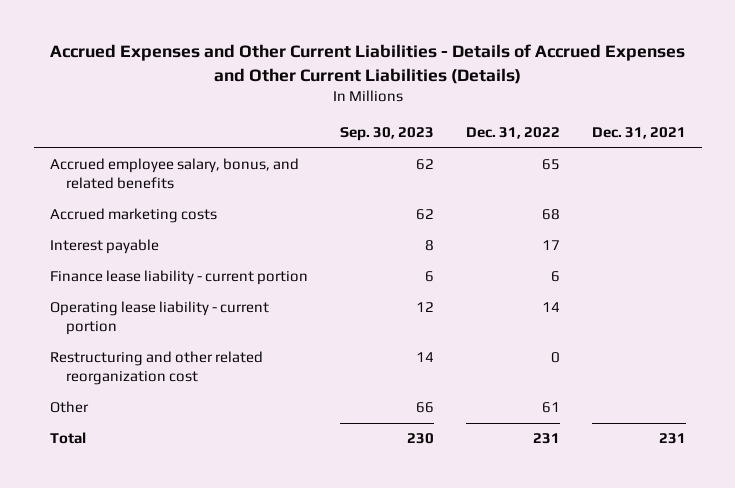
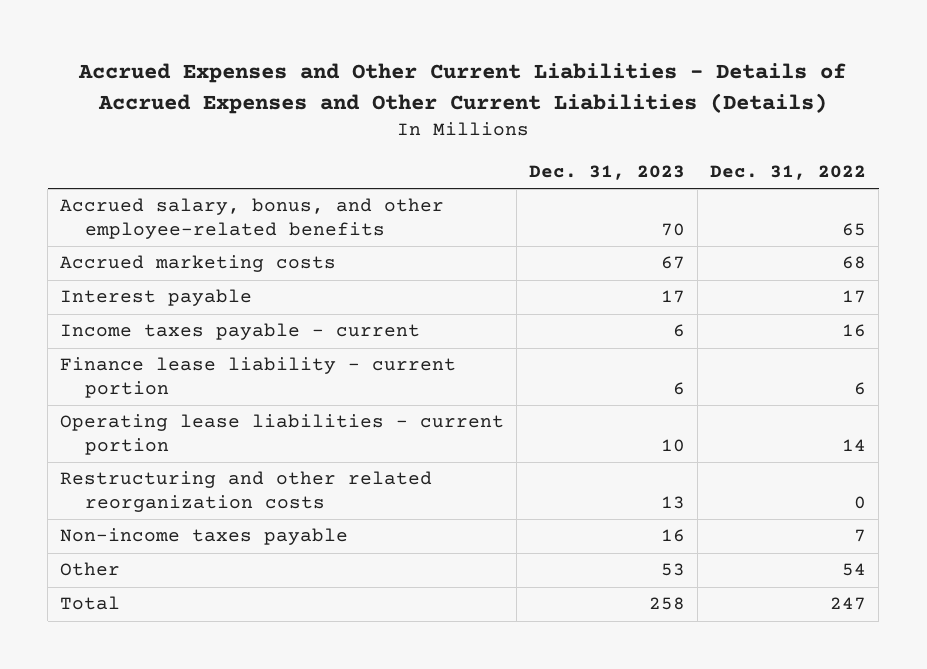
[339,127,434,142] Sep. 30, 2023 -> none
[591,127,686,140] Dec. 31, 2021 -> none
none -> [529,165,686,181] Dec. 31, 2023
[49,158,299,190] Accrued employee salary, bonus, and related benefits -> [60,198,445,239] Accrued salary, bonus, and other employee-related benefits
none -> [60,323,421,341] Income taxes payable - current
[49,301,269,336] Operating lease liability - current portion -> [60,414,505,455] Operating lease liabilities - current portion
[49,351,263,386] Restructuring and other related reorganization cost -> [60,471,433,512] Restructuring and other related reorganization costs
none -> [60,528,349,546] Non-income taxes payable
[541,402,560,414] 61 -> [842,563,867,577] 54
[532,433,560,445] 231 -> [830,597,867,611] 247

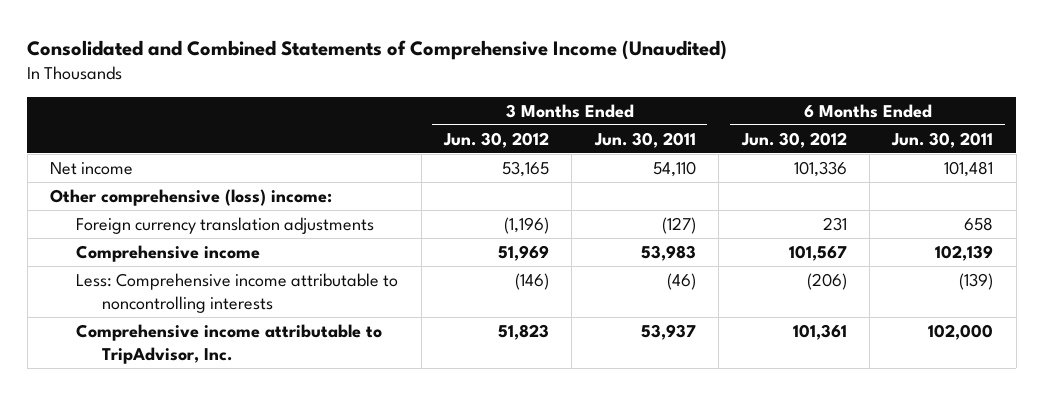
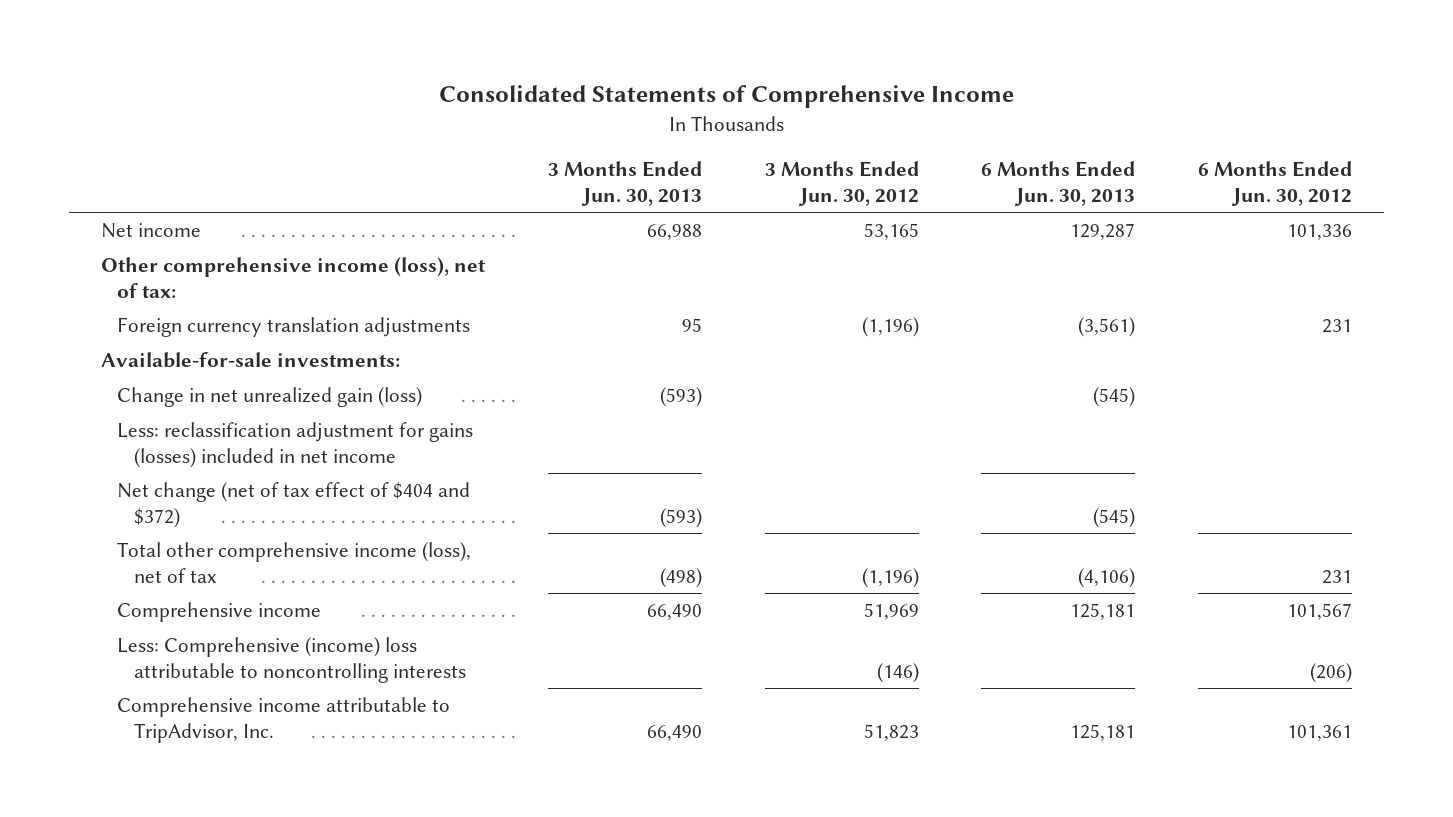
[27,39,728,60] Consolidated and Combined Statements of Comprehensive Income (Unaudited) -> [438,85,1014,109] Consolidated Statements of Comprehensive Income
[593,131,696,148] Jun. 30, 2011 -> none
[891,131,994,148] Jun. 30, 2011 -> none
none -> [547,161,702,206] 3 Months Ended Jun. 30, 2013
none -> [981,161,1136,206] 6 Months Ended Jun. 30, 2013
[50,188,333,206] Other comprehensive (loss) income: -> [100,257,486,298] Other comprehensive income (loss), net of tax:
none -> [100,352,400,369] Available-for-sale investments:
none -> [117,387,423,408] Change in net unrealized gain (loss)
none -> [117,422,474,468] Less: reclassification adjustment for gains (losses) included in net income
none -> [117,482,471,528] Net change (net of tax effect of $404 and $372)
none -> [117,542,472,583] Total other comprehensive income (loss), net of tax
[76,272,399,313] Less: Comprehensive income attributable to noncontrolling interests -> [117,637,466,683] Less: Comprehensive (income) loss attributable to noncontrolling interests

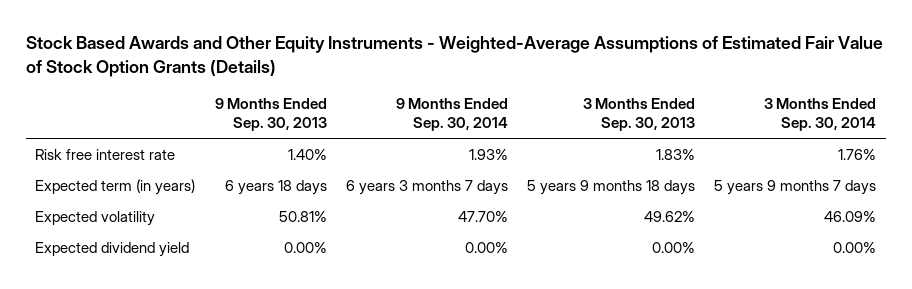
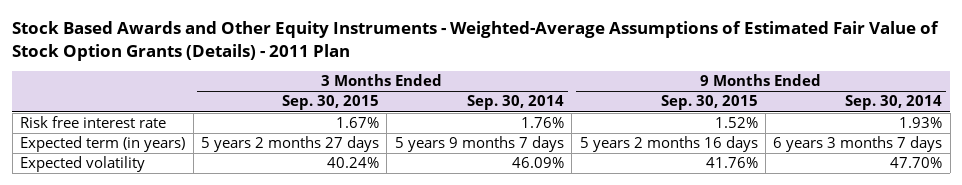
[25,36,883,77] Stock Based Awards and Other Equity Instruments - Weighted-Average Assumptions of Estimated Fair Value of Stock Option Grants (Details) -> [12,21,940,61] Stock Based Awards and Other Equity Instruments - Weighted-Average Assumptions of Estimated Fair Value of Stock Option Grants (Details) - 2011 Plan
[214,97,327,132] 9 Months Ended Sep. 30, 2013 -> none
[583,97,696,132] 3 Months Ended Sep. 30, 2013 -> none
none -> [281,95,379,111] Sep. 30, 2015
none -> [660,95,758,111] Sep. 30, 2015
[35,242,190,258] Expected dividend yield -> none

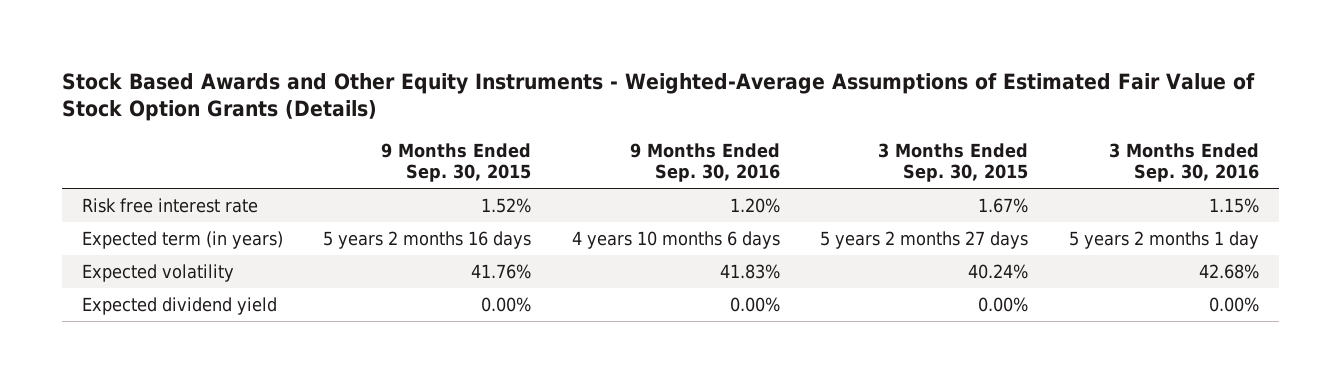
[12,21,940,61] Stock Based Awards and Other Equity Instruments - Weighted-Average Assumptions of Estimated Fair Value of Stock Option Grants (Details) - 2011 Plan -> [61,73,1255,122] Stock Based Awards and Other Equity Instruments - Weighted-Average Assumptions of Estimated Fair Value of Stock Option Grants (Details)
[466,95,564,111] Sep. 30, 2014 -> none
[845,95,943,111] Sep. 30, 2014 -> none
none -> [629,143,780,182] 9 Months Ended Sep. 30, 2016
none -> [1109,143,1260,182] 3 Months Ended Sep. 30, 2016
none -> [81,296,277,315] Expected dividend yield

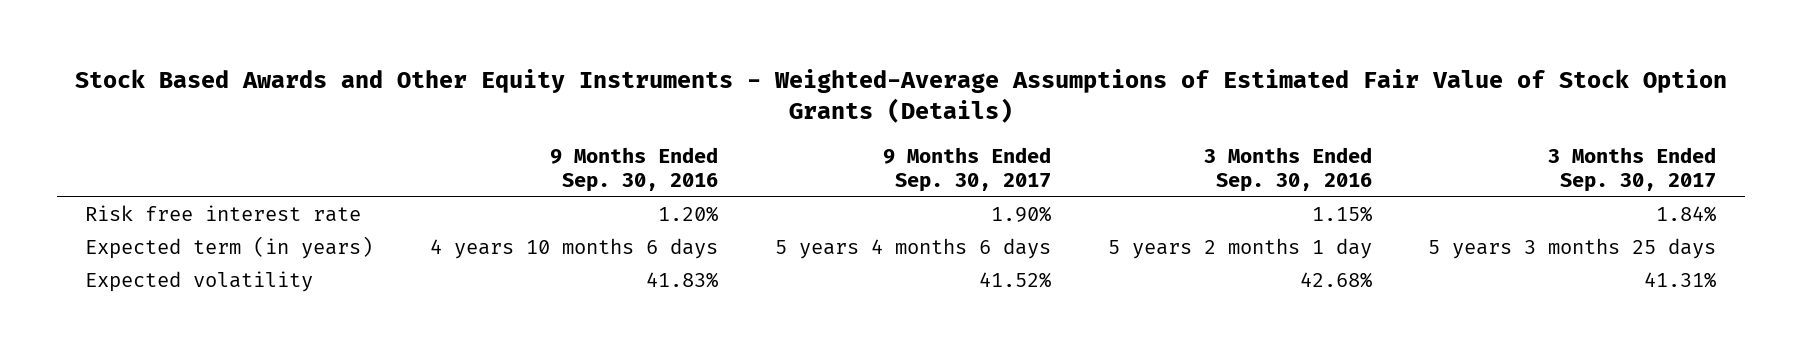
[381,143,532,182] 9 Months Ended Sep. 30, 2015 -> none
[878,143,1029,182] 3 Months Ended Sep. 30, 2015 -> none
none -> [882,146,1051,193] 9 Months Ended Sep. 30, 2017
none -> [1548,146,1717,193] 3 Months Ended Sep. 30, 2017
[81,296,277,315] Expected dividend yield -> none

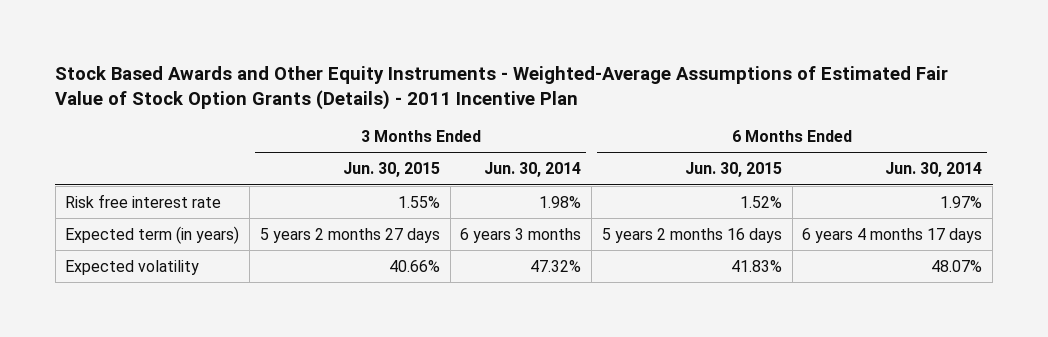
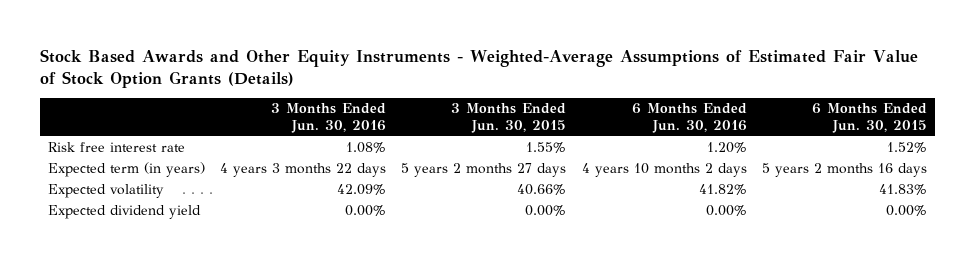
[55,65,949,110] Stock Based Awards and Other Equity Instruments - Weighted-Average Assumptions of Estimated Fair Value of Stock Option Grants (Details) - 2011 Incentive Plan -> [40,49,919,89] Stock Based Awards and Other Equity Instruments - Weighted-Average Assumptions of Estimated Fair Value of Stock Option Grants (Details)
[484,162,582,178] Jun. 30, 2014 -> none
[885,162,983,178] Jun. 30, 2014 -> none
none -> [271,103,387,134] 3 Months Ended Jun. 30, 2016
none -> [631,103,747,134] 6 Months Ended Jun. 30, 2016
none -> [47,205,201,220] Expected dividend yield

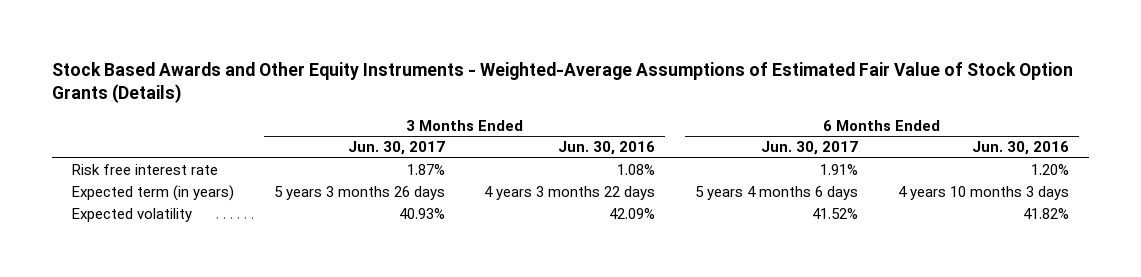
[451,103,567,134] 3 Months Ended Jun. 30, 2015 -> none
[812,103,928,134] 6 Months Ended Jun. 30, 2015 -> none
none -> [347,141,445,156] Jun. 30, 2017
none -> [761,141,859,156] Jun. 30, 2017
[581,163,747,178] 4 years 10 months 2 days -> [897,186,1069,201] 4 years 10 months 3 days
[47,205,201,220] Expected dividend yield -> none

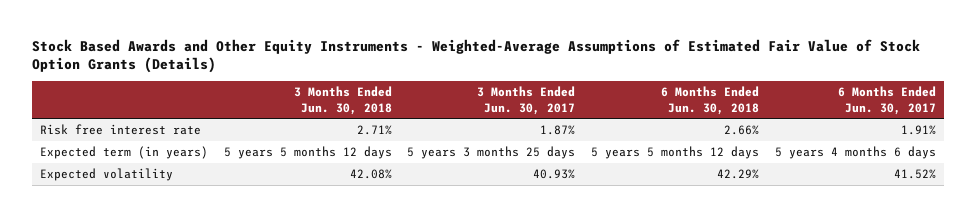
[558,141,656,156] Jun. 30, 2016 -> none
[971,141,1069,156] Jun. 30, 2016 -> none
none -> [293,86,392,115] 3 Months Ended Jun. 30, 2018
none -> [661,86,760,115] 6 Months Ended Jun. 30, 2018
[273,186,445,201] 5 years 3 months 26 days -> [407,146,576,160] 5 years 3 months 25 days

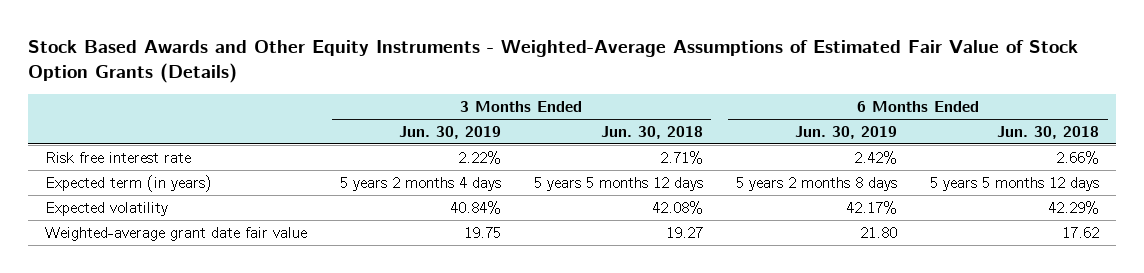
[477,86,576,115] 3 Months Ended Jun. 30, 2017 -> none
[837,86,936,115] 6 Months Ended Jun. 30, 2017 -> none
none -> [398,125,501,139] Jun. 30, 2019
none -> [795,125,898,139] Jun. 30, 2019
none -> [44,226,307,241] Weighted-average grant date fair value

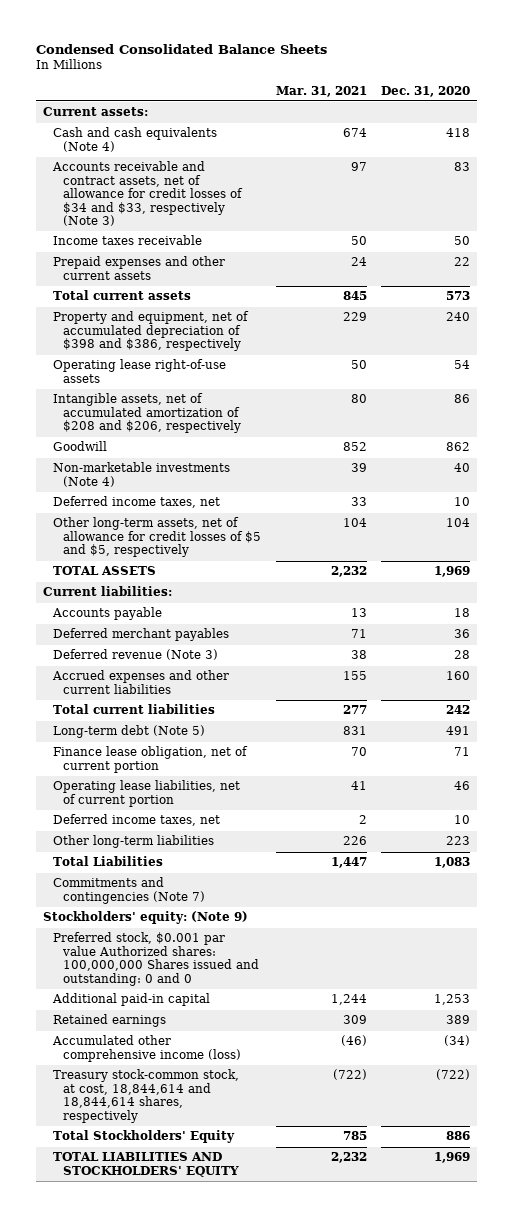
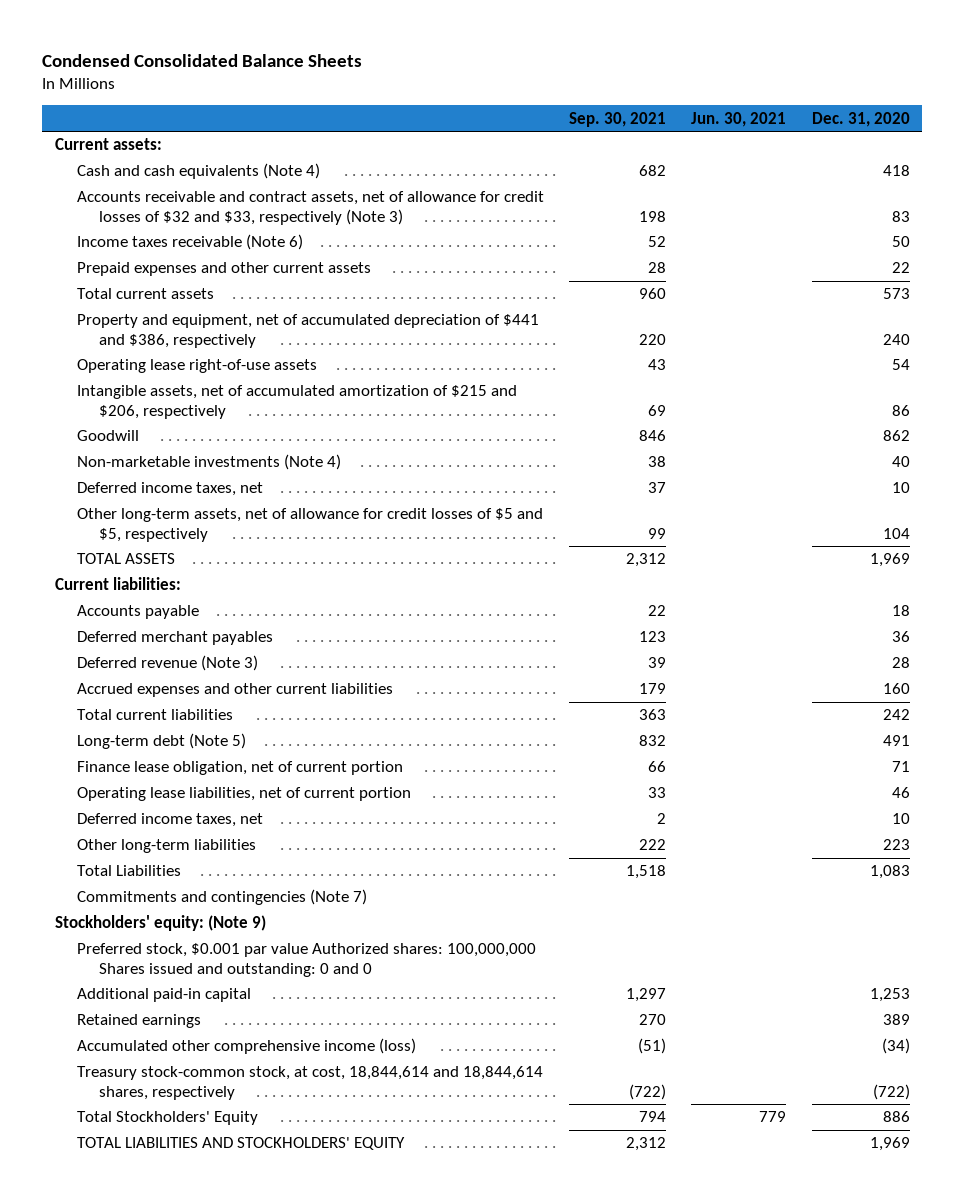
[275,85,367,97] Mar. 31, 2021 -> none
none -> [569,111,667,127] Sep. 30, 2021
none -> [691,111,787,127] Jun. 30, 2021
[52,161,244,227] Accounts receivable and contract assets, net of allowance for credit losses of $34 and $33, respectively (Note 3) -> [76,191,544,225] Accounts receivable and contract assets, net of allowance for credit losses of $32 and $33, respectively (Note 3)
[53,235,203,246] Income taxes receivable -> [76,234,303,251] Income taxes receivable (Note 6)
[53,311,250,352] Property and equipment, net of accumulated depreciation of $398 and $386, respectively -> [76,314,539,348] Property and equipment, net of accumulated depreciation of $441 and $386, respectively
[53,393,242,434] Intangible assets, net of accumulated amortization of $208 and $206, respectively -> [76,385,517,419] Intangible assets, net of accumulated amortization of $215 and $206, respectively

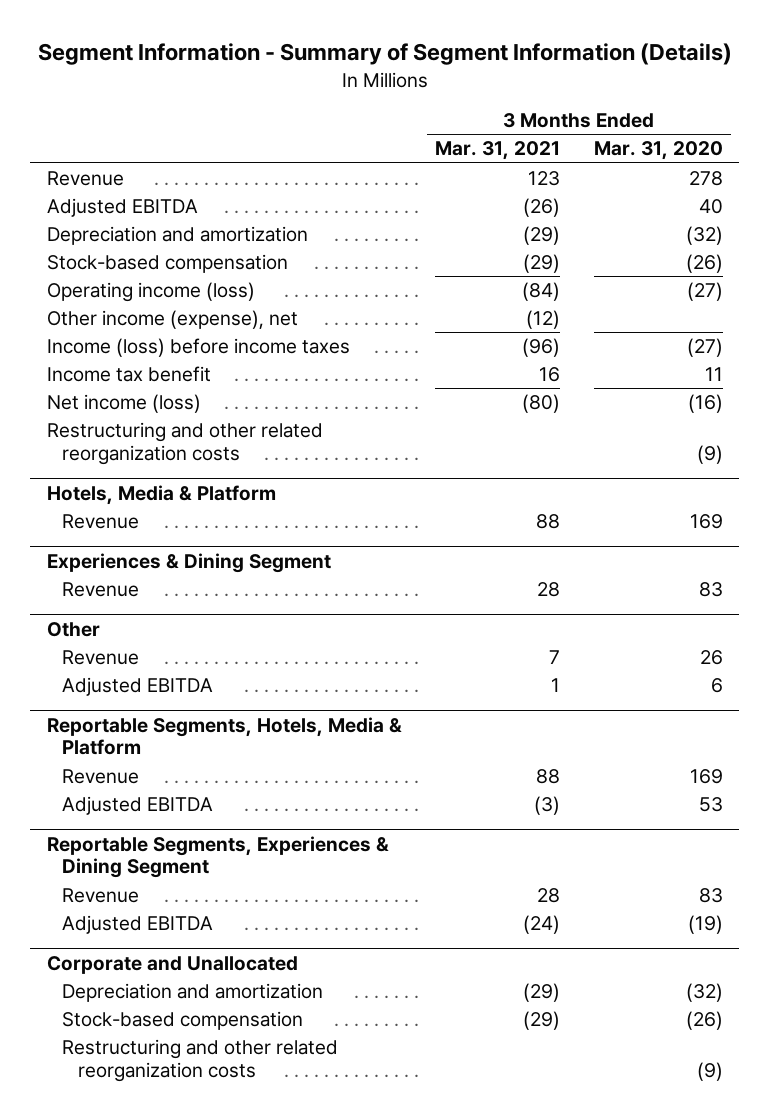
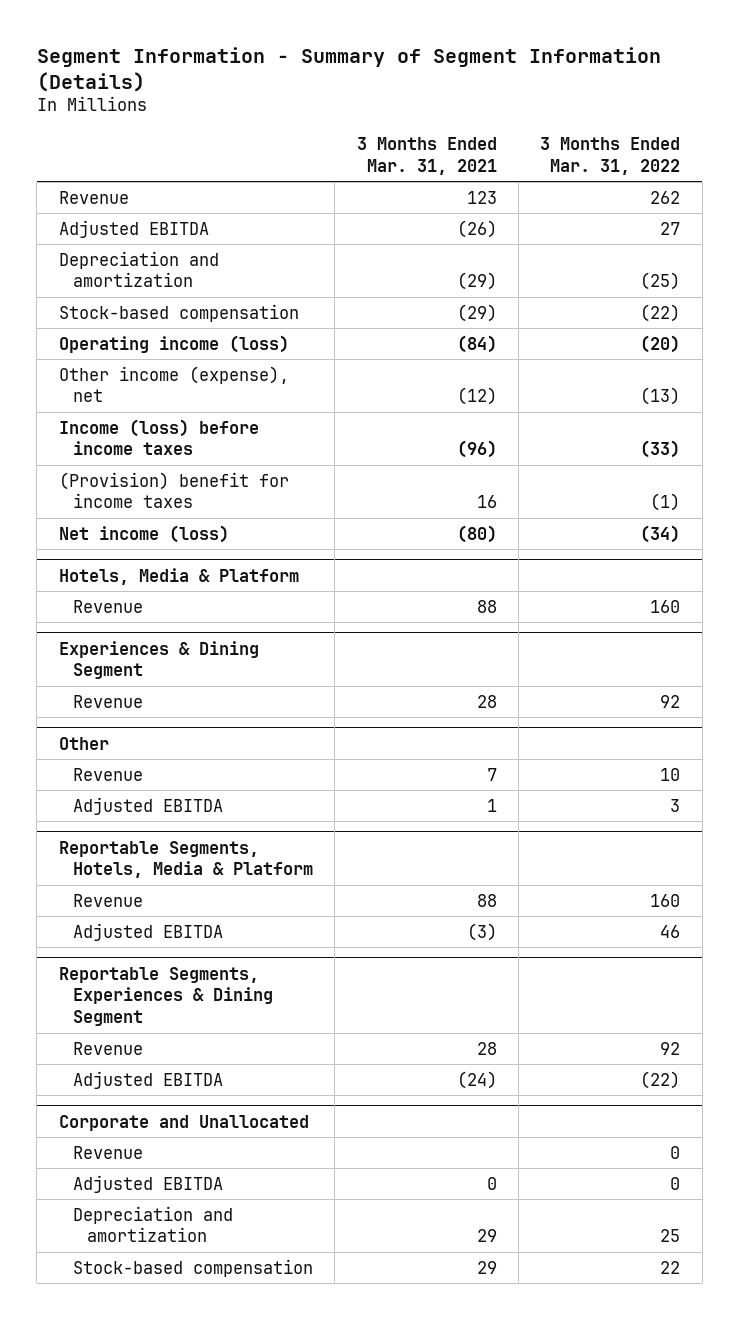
[593,141,723,161] Mar. 31, 2020 -> none
none -> [540,136,681,175] 3 Months Ended Mar. 31, 2022
[46,366,211,383] Income tax benefit -> [58,471,289,509] (Provision) benefit for income taxes
[46,422,323,465] Restructuring and other related reorganization costs -> none
[62,1039,339,1082] Restructuring and other related reorganization costs -> none
none -> [72,1145,143,1159] Revenue
none -> [72,1174,223,1193] Adjusted EBITDA
[523,983,561,1003] (29) -> [476,1229,497,1243] 29
[523,1011,561,1031] (29) -> [476,1260,497,1274] 29

